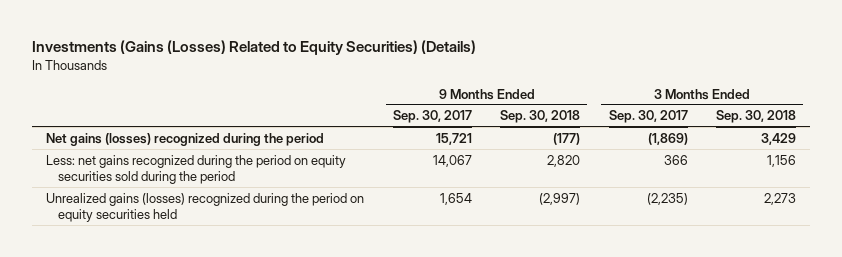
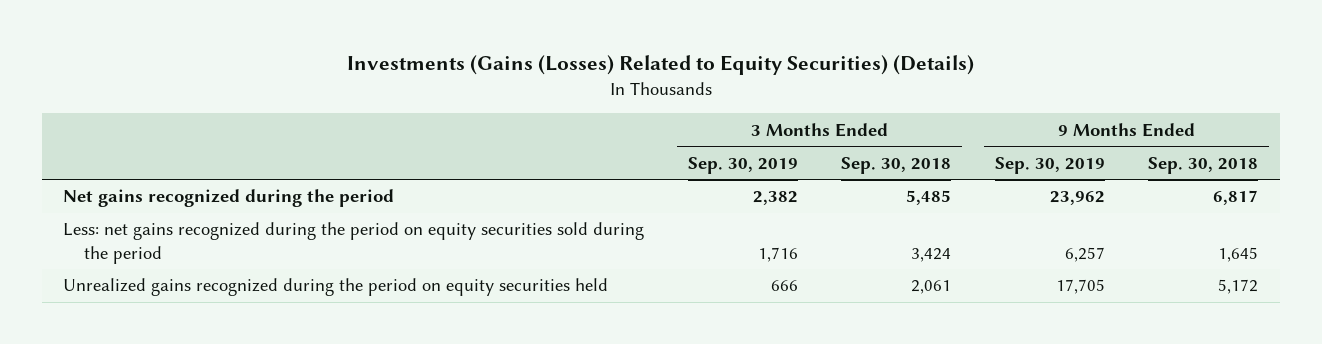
[392,110,472,124] Sep. 30, 2017 -> none
[608,110,688,124] Sep. 30, 2017 -> none
none -> [687,156,798,174] Sep. 30, 2019
none -> [994,156,1105,174] Sep. 30, 2019
[46,132,325,146] Net gains (losses) recognized during the period -> [63,189,395,208] Net gains recognized during the period
[553,132,581,145] (177) -> [1213,190,1259,206] 6,817
[760,132,796,145] 3,429 -> [906,190,952,206] 5,485
[547,154,581,167] 2,820 -> [1218,246,1259,262] 1,645
[766,154,796,167] 1,156 -> [911,247,952,262] 3,424
[46,192,365,223] Unrealized gains (losses) recognized during the period on equity securities held -> [63,278,609,297] Unrealized gains recognized during the period on equity securities held
[539,192,581,205] (2,997) -> [1218,279,1259,295] 5,172
[763,192,796,205] 2,273 -> [911,280,952,295] 2,061

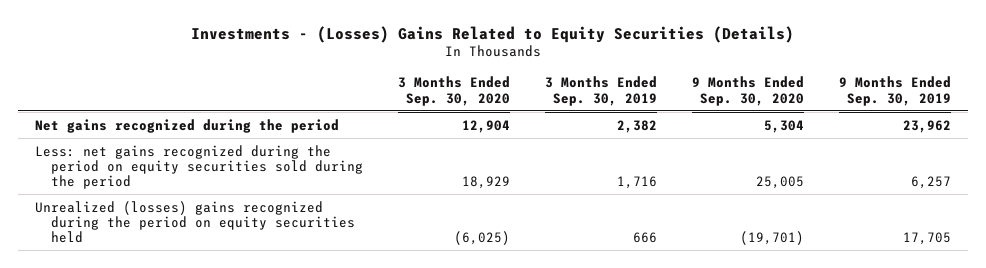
[346,55,974,76] Investments (Gains (Losses) Related to Equity Securities) (Details) -> [191,25,795,43] Investments - (Losses) Gains Related to Equity Securities (Details)
[841,156,952,174] Sep. 30, 2018 -> none
[1148,156,1259,174] Sep. 30, 2018 -> none
none -> [398,76,511,106] 3 Months Ended Sep. 30, 2020
none -> [691,76,804,106] 9 Months Ended Sep. 30, 2020
[63,278,609,297] Unrealized gains recognized during the period on equity securities held -> [35,200,356,244] Unrealized (losses) gains recognized during the period on equity securities held

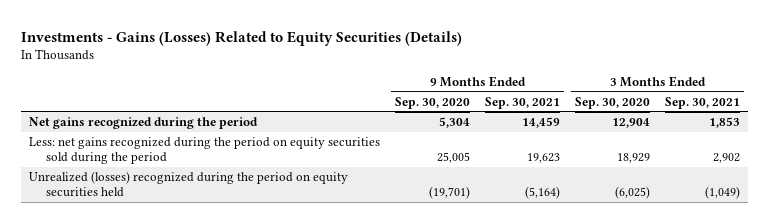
[191,25,795,43] Investments - (Losses) Gains Related to Equity Securities (Details) -> [21,30,463,46] Investments - Gains (Losses) Related to Equity Securities (Details)
[545,76,658,106] 3 Months Ended Sep. 30, 2019 -> none
[838,76,951,106] 9 Months Ended Sep. 30, 2019 -> none
none -> [485,96,561,109] Sep. 30, 2021
none -> [665,96,741,109] Sep. 30, 2021
[35,200,356,244] Unrealized (losses) gains recognized during the period on equity securities held -> [28,171,348,198] Unrealized (losses) recognized during the period on equity securities held

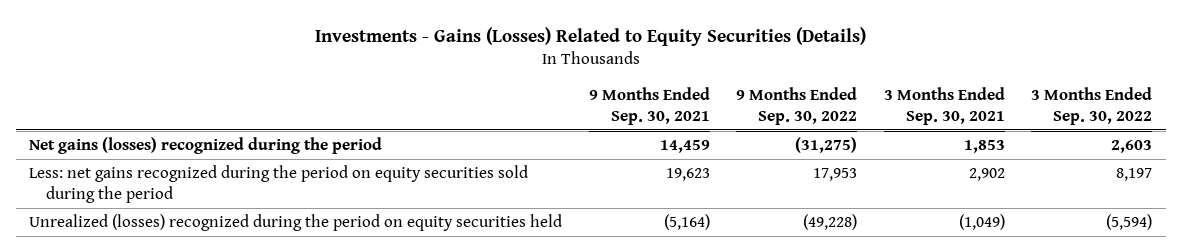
[395,96,471,109] Sep. 30, 2020 -> none
[575,96,651,109] Sep. 30, 2020 -> none
none -> [736,86,858,125] 9 Months Ended Sep. 30, 2022
none -> [1031,86,1153,125] 3 Months Ended Sep. 30, 2022
[28,117,258,130] Net gains recognized during the period -> [29,137,383,155] Net gains (losses) recognized during the period

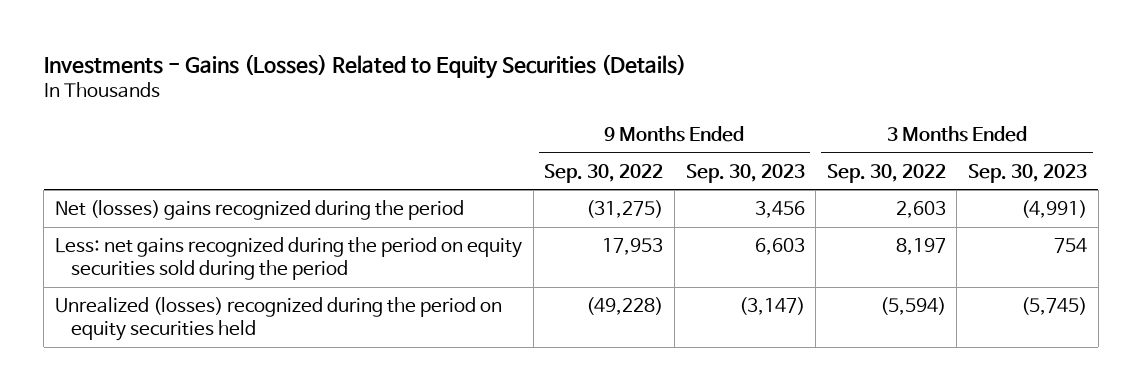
[588,86,710,125] 9 Months Ended Sep. 30, 2021 -> none
[883,86,1005,125] 3 Months Ended Sep. 30, 2021 -> none
none -> [685,163,805,183] Sep. 30, 2023
none -> [968,163,1088,183] Sep. 30, 2023
[29,137,383,155] Net gains (losses) recognized during the period -> [55,200,465,221] Net (losses) gains recognized during the period

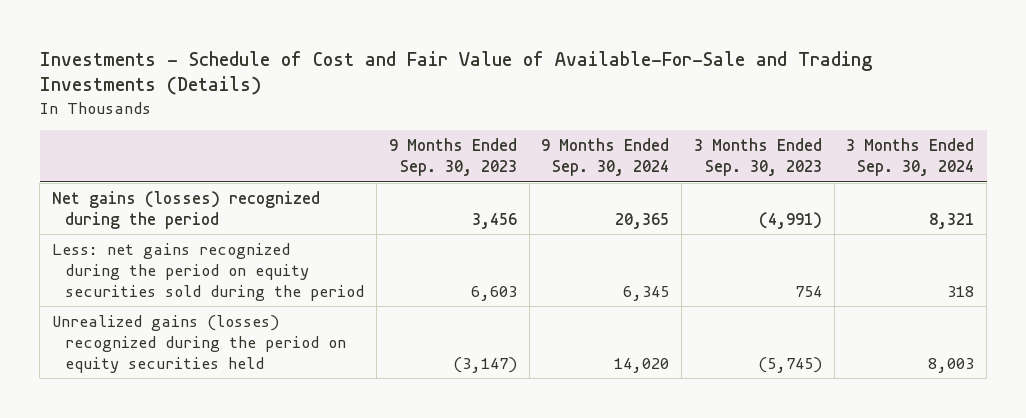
[43,54,686,80] Investments - Gains (Losses) Related to Equity Securities (Details) -> [39,50,872,96] Investments - Schedule of Cost and Fair Value of Available-For-Sale and Trading Investments (Details)
[544,163,664,183] Sep. 30, 2022 -> none
[826,163,946,183] Sep. 30, 2022 -> none
none -> [541,138,670,177] 9 Months Ended Sep. 30, 2024
none -> [846,138,975,177] 3 Months Ended Sep. 30, 2024
[55,200,465,221] Net (losses) gains recognized during the period -> [52,190,321,229] Net gains (losses) recognized during the period
[55,297,503,342] Unrealized (losses) recognized during the period on equity securities held -> [52,314,347,374] Unrealized gains (losses) recognized during the period on equity securities held

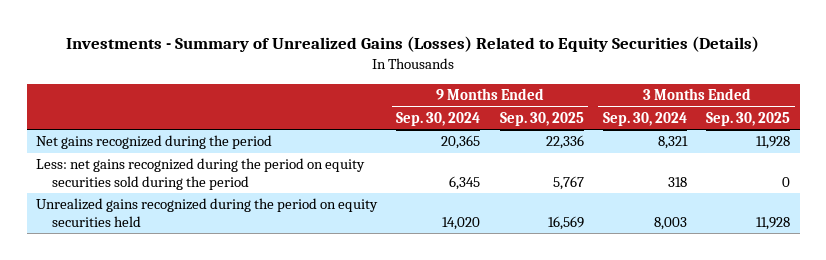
[39,50,872,96] Investments - Schedule of Cost and Fair Value of Available-For-Sale and Trading Investments (Details) -> [66,36,760,53] Investments - Summary of Unrealized Gains (Losses) Related to Equity Securities (Details)
[388,138,517,177] 9 Months Ended Sep. 30, 2023 -> none
[693,138,822,177] 3 Months Ended Sep. 30, 2023 -> none
none -> [499,111,584,126] Sep. 30, 2025
none -> [706,111,791,126] Sep. 30, 2025
[52,190,321,229] Net gains (losses) recognized during the period -> [36,135,273,150] Net gains recognized during the period
[52,314,347,374] Unrealized gains (losses) recognized during the period on equity securities held -> [36,198,379,227] Unrealized gains recognized during the period on equity securities held

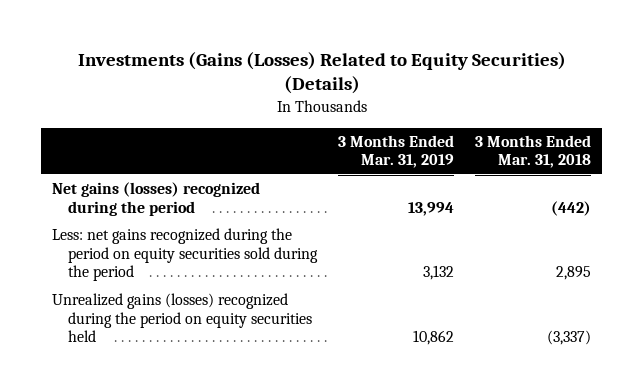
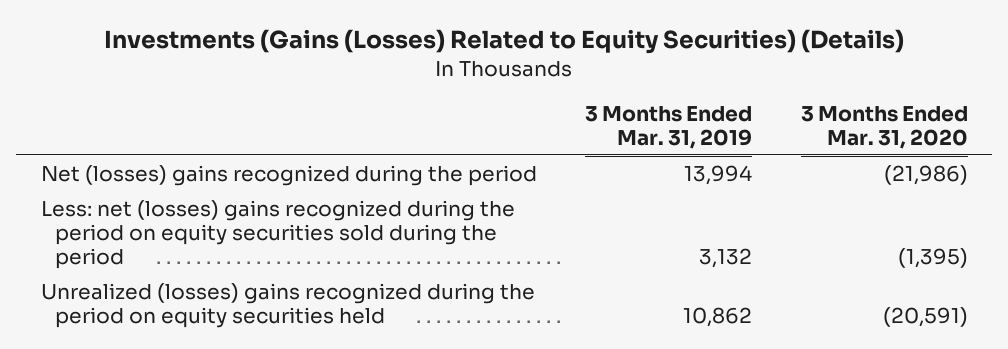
[475,134,592,169] 3 Months Ended Mar. 31, 2018 -> none
none -> [800,106,968,150] 3 Months Ended Mar. 31, 2020
[51,182,260,216] Net gains (losses) recognized during the period -> [40,164,537,186] Net (losses) gains recognized during the period
[51,228,318,282] Less: net gains recognized during the period on equity securities sold during the period -> [40,199,515,269] Less: net (losses) gains recognized during the period on equity securities sold during the period
[51,293,312,343] Unrealized gains (losses) recognized during the period on equity securities held -> [40,282,535,328] Unrealized (losses) gains recognized during the period on equity securities held

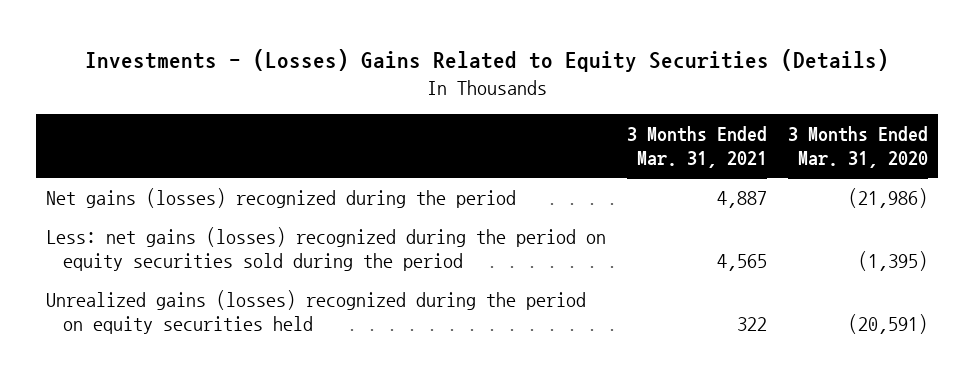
[104,29,905,55] Investments (Gains (Losses) Related to Equity Securities) (Details) -> [84,49,889,73] Investments - (Losses) Gains Related to Equity Securities (Details)
[585,106,753,150] 3 Months Ended Mar. 31, 2019 -> none
none -> [626,125,767,169] 3 Months Ended Mar. 31, 2021
[40,164,537,186] Net (losses) gains recognized during the period -> [46,187,517,208] Net gains (losses) recognized during the period
[40,199,515,269] Less: net (losses) gains recognized during the period on equity securities sold during the period -> [46,226,607,272] Less: net gains (losses) recognized during the period on equity securities sold during the period
[40,282,535,328] Unrealized (losses) gains recognized during the period on equity securities held -> [46,289,587,335] Unrealized gains (losses) recognized during the period on equity securities held

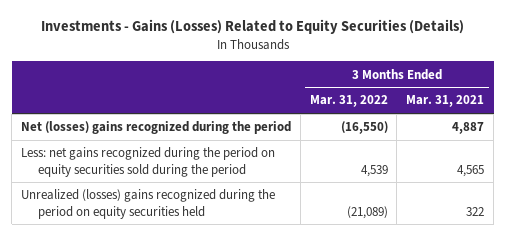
[84,49,889,73] Investments - (Losses) Gains Related to Equity Securities (Details) -> [40,19,464,35] Investments - Gains (Losses) Related to Equity Securities (Details)
[787,125,928,169] 3 Months Ended Mar. 31, 2020 -> none
none -> [309,95,388,108] Mar. 31, 2022
[46,187,517,208] Net gains (losses) recognized during the period -> [20,121,291,135] Net (losses) gains recognized during the period
[46,226,607,272] Less: net gains (losses) recognized during the period on equity securities sold during the period -> [20,147,275,177] Less: net gains recognized during the period on equity securities sold during the period
[46,289,587,335] Unrealized gains (losses) recognized during the period on equity securities held -> [20,189,275,219] Unrealized (losses) gains recognized during the period on equity securities held

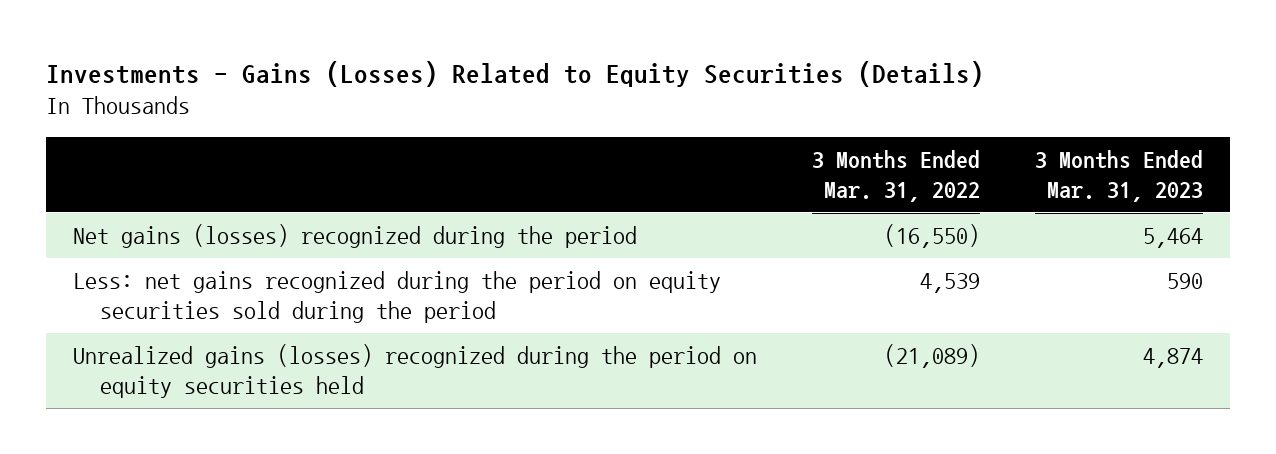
[406,95,485,108] Mar. 31, 2021 -> none
none -> [1034,149,1203,202] 3 Months Ended Mar. 31, 2023
[20,121,291,135] Net (losses) gains recognized during the period -> [73,223,638,248] Net gains (losses) recognized during the period
[20,189,275,219] Unrealized (losses) gains recognized during the period on equity securities held -> [73,343,758,399] Unrealized gains (losses) recognized during the period on equity securities held

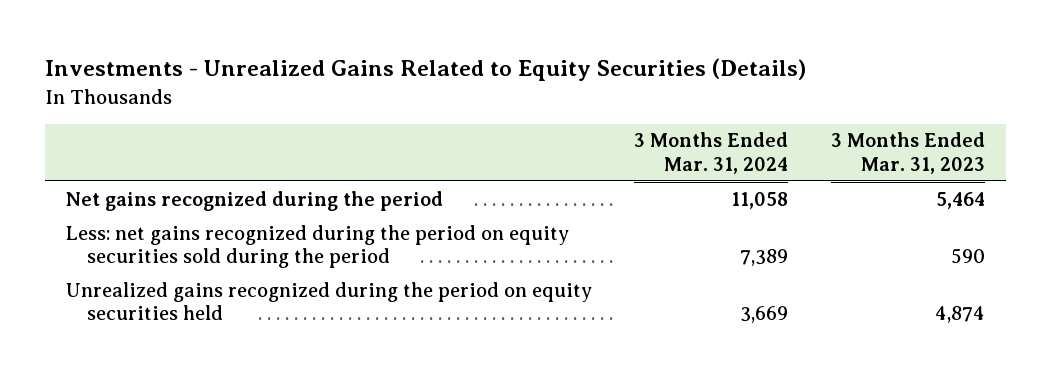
[45,60,984,87] Investments - Gains (Losses) Related to Equity Securities (Details) -> [45,58,807,82] Investments - Unrealized Gains Related to Equity Securities (Details)
[811,149,980,202] 3 Months Ended Mar. 31, 2022 -> none
none -> [634,132,789,174] 3 Months Ended Mar. 31, 2024
[73,223,638,248] Net gains (losses) recognized during the period -> [66,190,444,211] Net gains recognized during the period
[73,343,758,399] Unrealized gains (losses) recognized during the period on equity securities held -> [66,281,593,321] Unrealized gains recognized during the period on equity securities held

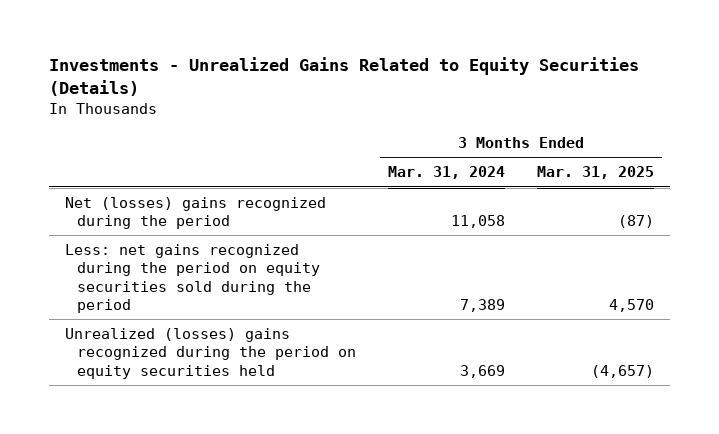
[830,132,985,174] 3 Months Ended Mar. 31, 2023 -> none
none -> [537,166,655,180] Mar. 31, 2025
[66,190,444,211] Net gains recognized during the period -> [64,196,326,230] Net (losses) gains recognized during the period
[66,281,593,321] Unrealized gains recognized during the period on equity securities held -> [64,327,356,379] Unrealized (losses) gains recognized during the period on equity securities held

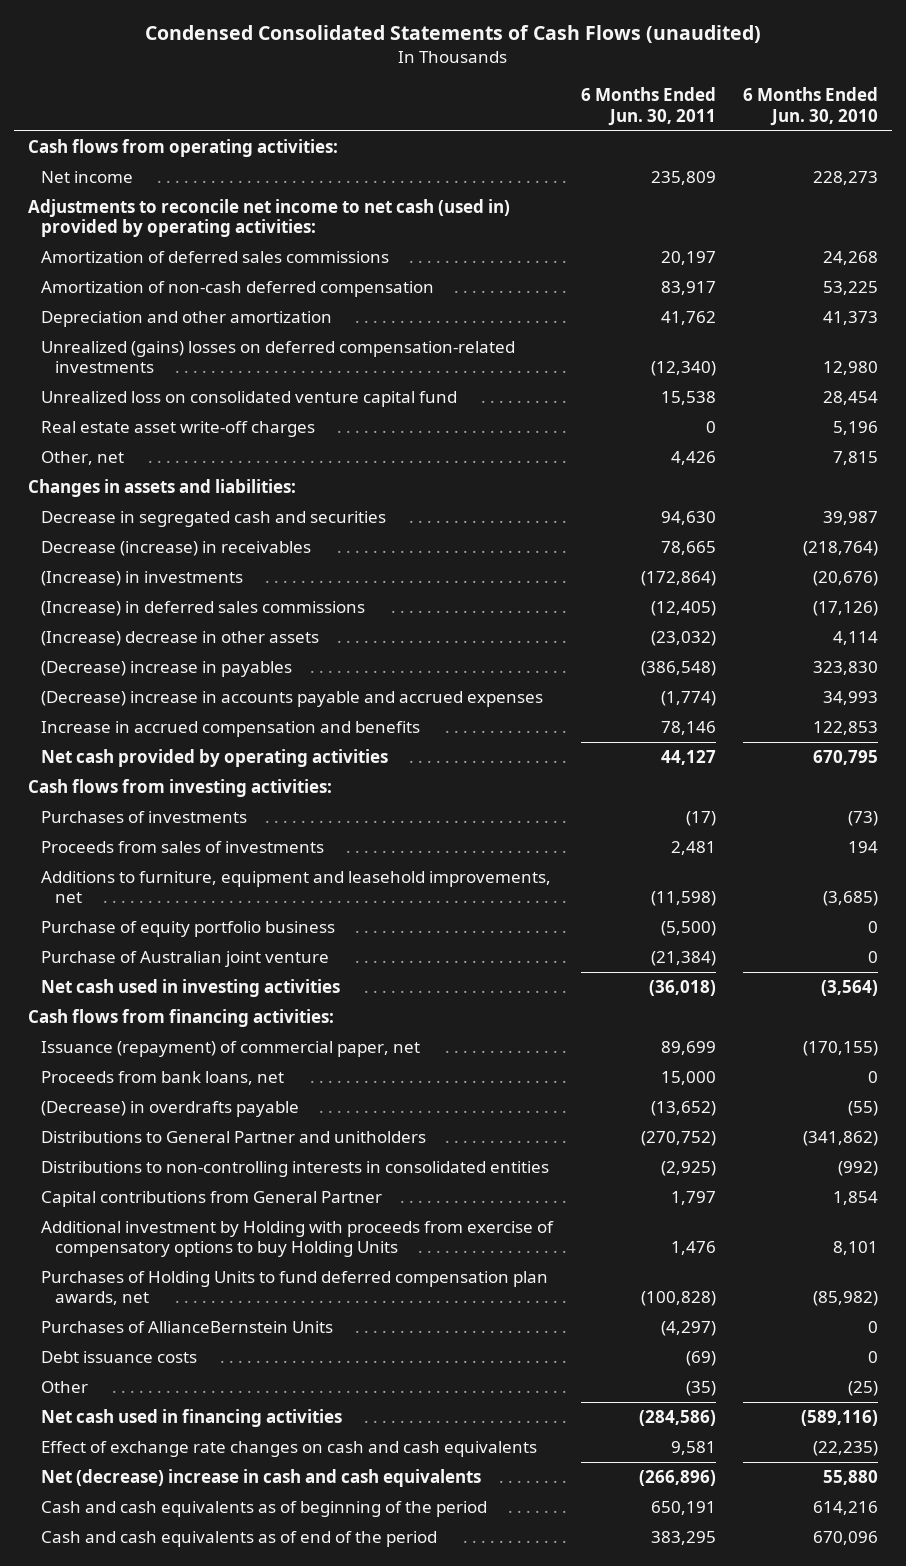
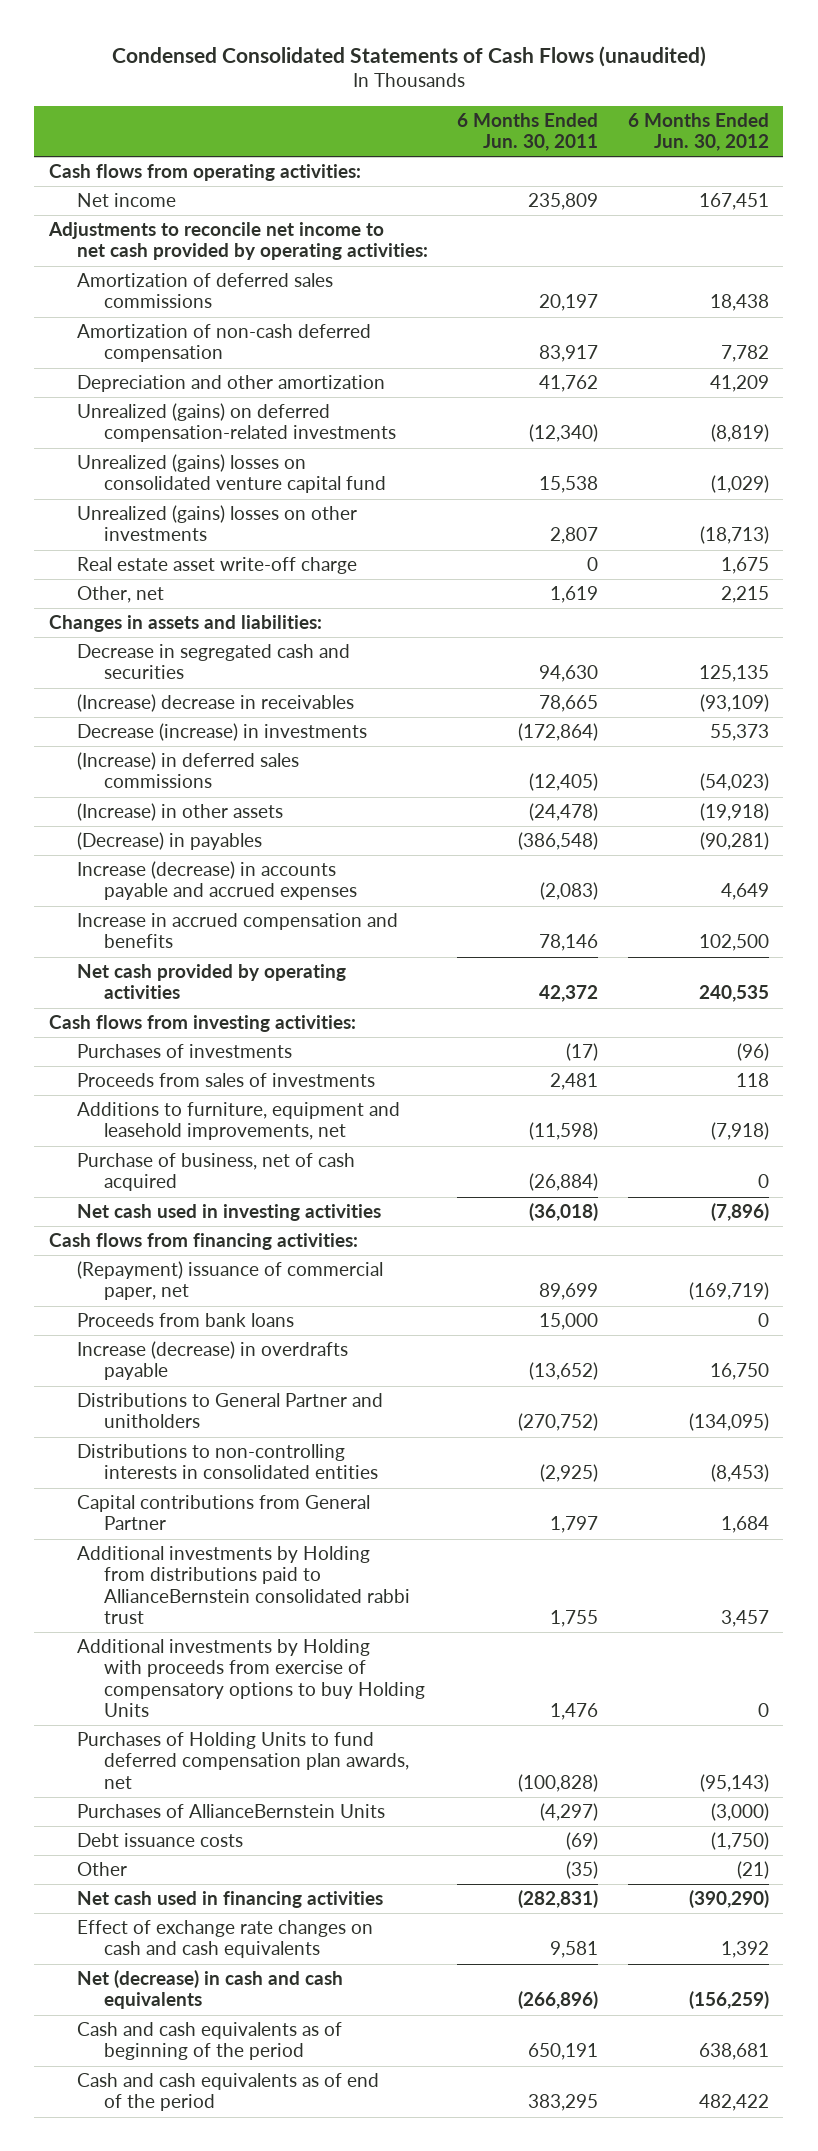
[743,87,879,126] 6 Months Ended Jun. 30, 2010 -> none
none -> [627,112,769,152] 6 Months Ended Jun. 30, 2012
[27,198,510,238] Adjustments to reconcile net income to net cash (used in) provided by operating activities: -> [48,222,428,261] Adjustments to reconcile net income to net cash provided by operating activities:
[41,340,516,374] Unrealized (gains) losses on deferred compensation-related investments -> [76,403,396,443] Unrealized (gains) on deferred compensation-related investments
[41,390,458,407] Unrealized loss on consolidated venture capital fund -> [76,454,386,494] Unrealized (gains) losses on consolidated venture capital fund
none -> [76,505,357,542] Unrealized (gains) losses on other investments
[41,420,316,437] Real estate asset write-off charges -> [76,557,357,575] Real estate asset write-off charge
[670,450,716,465] 4,426 -> [550,586,599,604] 1,619
[41,540,312,556] Decrease (increase) in receivables -> [76,694,354,713] (Increase) decrease in receivables
[41,570,244,586] (Increase) in investments -> [76,723,367,742] Decrease (increase) in investments
[41,630,320,646] (Increase) decrease in other assets -> [76,803,283,822] (Increase) in other assets
[650,630,716,646] (23,032) -> [529,803,599,822] (24,478)
[41,660,293,677] (Decrease) increase in payables -> [76,832,262,851] (Decrease) in payables
[41,690,544,707] (Decrease) increase in accounts payable and accrued expenses -> [76,861,357,901] Increase (decrease) in accounts payable and accrued expenses
[660,690,716,706] (1,774) -> [540,882,599,901] (2,083)
[660,749,716,765] 44,127 -> [539,985,599,1003] 42,372
[41,920,336,937] Purchase of equity portfolio business -> none
[41,950,330,967] Purchase of Australian joint venture -> [76,1153,355,1192] Purchase of business, net of cash acquired
[650,950,716,966] (21,384) -> [529,1173,599,1192] (26,884)
[41,1040,421,1057] Issuance (repayment) of commercial paper, net -> [76,1261,383,1301] (Repayment) issuance of commercial paper, net
[41,1070,285,1085] Proceeds from bank loans, net -> [76,1313,294,1328] Proceeds from bank loans
[41,1100,300,1117] (Decrease) in overdrafts payable -> [76,1341,348,1381] Increase (decrease) in overdrafts payable
none -> [76,1546,410,1624] Additional investments by Holding from distributions paid to AllianceBernstein consolidated rabbi trust
[41,1220,555,1258] Additional investment by Holding with proceeds from exercise of compensatory options to buy Holding Units -> [76,1639,425,1717] Additional investments by Holding with proceeds from exercise of compensatory options to buy Holding Units
[638,1409,716,1426] (284,586) -> [518,1890,599,1909] (282,831)
[41,1468,482,1487] Net (decrease) increase in cash and cash equivalents -> [76,1970,343,2010] Net (decrease) in cash and cash equivalents

